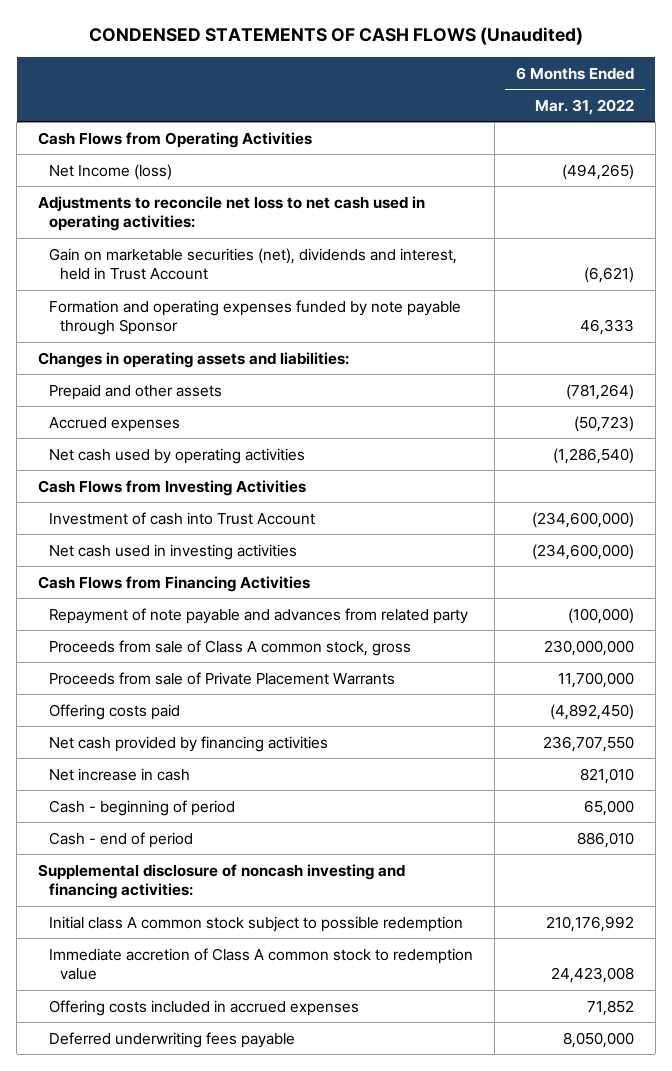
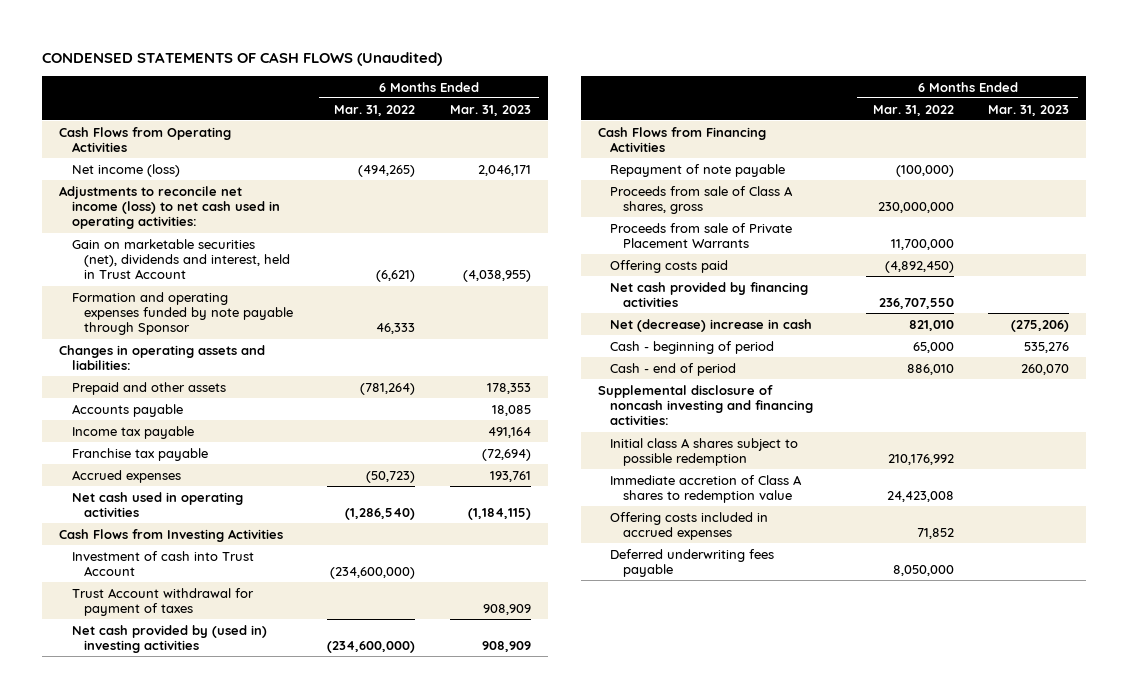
none -> [449,104,531,116] Mar. 31, 2023
[49,163,173,180] Net Income (loss) -> [71,163,180,177] Net income (loss)
[38,195,426,232] Adjustments to reconcile net loss to net cash used in operating activities: -> [59,185,280,230] Adjustments to reconcile net income (loss) to net cash used in operating activities:
none -> [71,403,183,417] Accounts payable
none -> [71,425,194,439] Income tax payable
none -> [71,447,208,461] Franchise tax payable
[49,447,306,464] Net cash used by operating activities -> [71,491,243,517] Net cash used in operating activities
none -> [71,587,254,616] Trust Account withdrawal for payment of taxes
[49,543,298,560] Net cash used in investing activities -> [71,624,267,653] Net cash provided by (used in) investing activities
[49,607,469,624] Repayment of note payable and advances from related party -> [610,163,786,177] Repayment of note payable
[49,639,412,656] Proceeds from sale of Class A common stock, gross -> [610,185,794,214] Proceeds from sale of Class A shares, gross
[49,767,191,781] Net increase in cash -> [610,318,813,332] Net (decrease) increase in cash
[49,915,464,932] Initial class A common stock subject to possible redemption -> [610,437,799,466] Initial class A shares subject to possible redemption
[49,947,474,981] Immediate accretion of Class A common stock to redemption value -> [610,474,803,503] Immediate accretion of Class A shares to redemption value

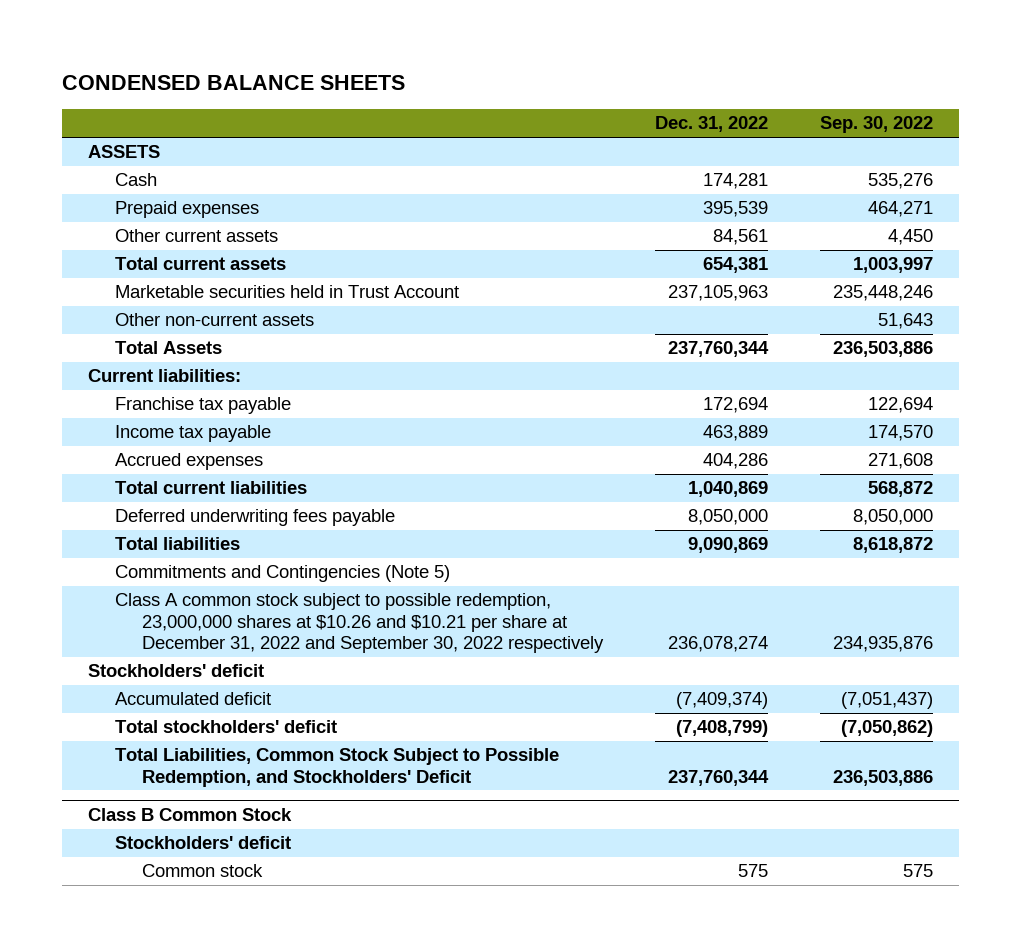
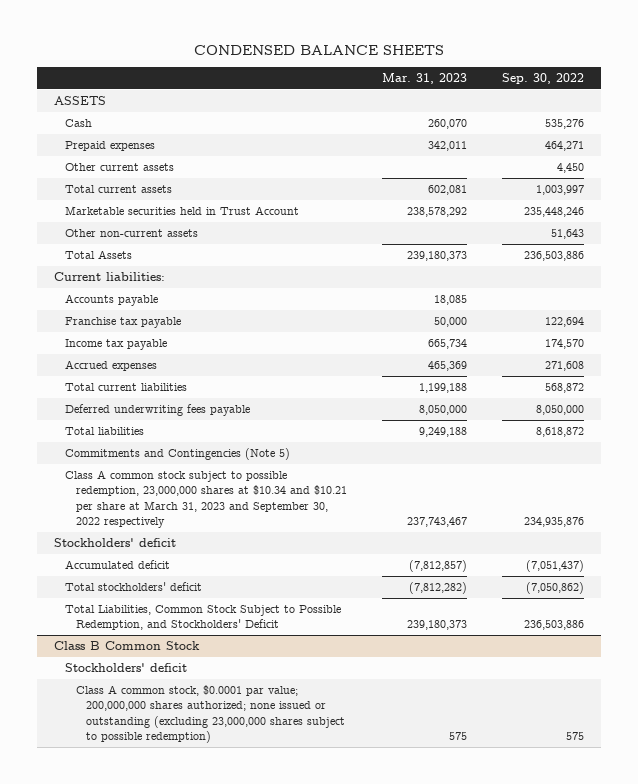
[654,116,768,133] Dec. 31, 2022 -> none
none -> [381,72,467,84] Mar. 31, 2023
none -> [64,293,158,306] Accounts payable
[114,593,604,654] Class A common stock subject to possible redemption, 23,000,000 shares at $10.26 and $10.21 per share at December 31, 2022 and September 30, 2022 respectively -> [64,469,347,529] Class A common stock subject to possible redemption, 23,000,000 shares at $10.34 and $10.21 per share at March 31, 2023 and September 30, 2022 respectively
[141,864,263,878] Common stock -> [75,684,346,744] Class A common stock, $0.0001 par value; 200,000,000 shares authorized; none issued or outstanding (excluding 23,000,000 shares subject to possible redemption)

